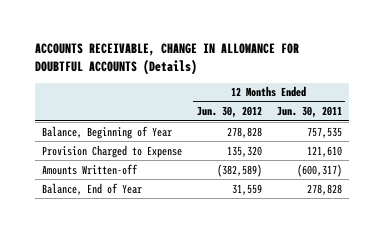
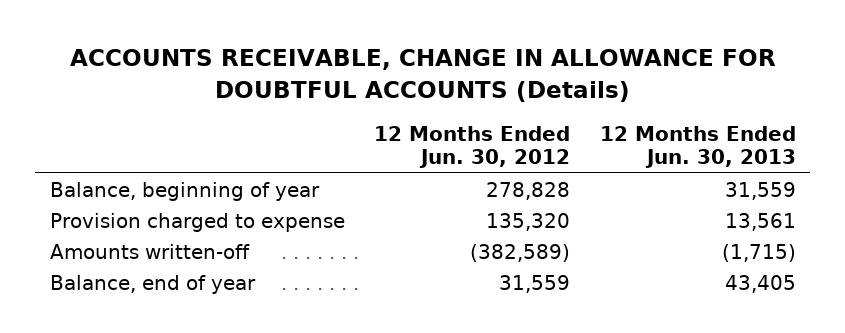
[276,106,342,119] Jun. 30, 2011 -> none
none -> [599,125,796,169] 12 Months Ended Jun. 30, 2013
[42,125,173,139] Balance, Beginning of Year -> [49,181,320,201] Balance, beginning of year
[42,144,183,158] Provision Charged to Expense -> [49,212,345,232] Provision charged to expense
[42,163,139,175] Amounts Written-off -> [49,243,250,259] Amounts written-off
[42,182,143,195] Balance, End of Year -> [49,274,256,294] Balance, end of year

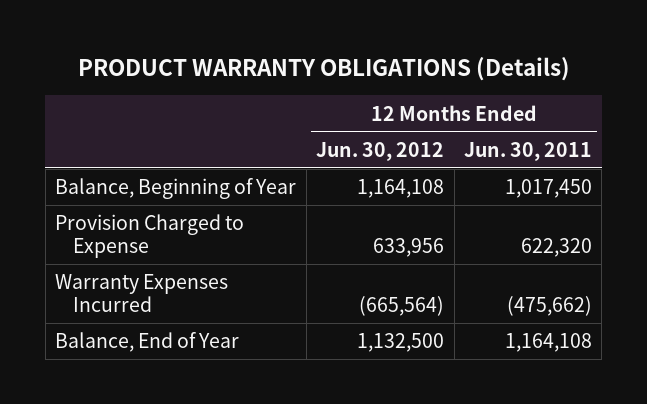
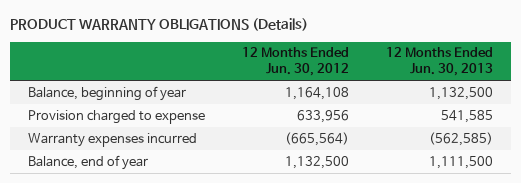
[463,141,592,161] Jun. 30, 2011 -> none
none -> [385,47,493,77] 12 Months Ended Jun. 30, 2013
[55,178,297,200] Balance, Beginning of Year -> [28,85,187,101] Balance, beginning of year
[55,214,245,258] Provision Charged to Expense -> [28,109,206,124] Provision charged to expense
[55,274,229,312] Warranty Expenses Incurred -> [28,132,198,147] Warranty expenses incurred
[55,332,240,353] Balance, End of Year -> [28,154,149,170] Balance, end of year

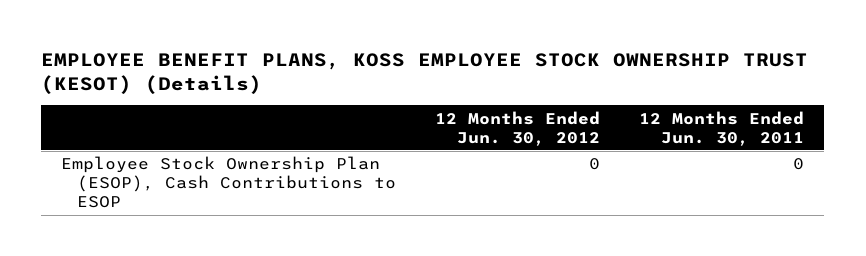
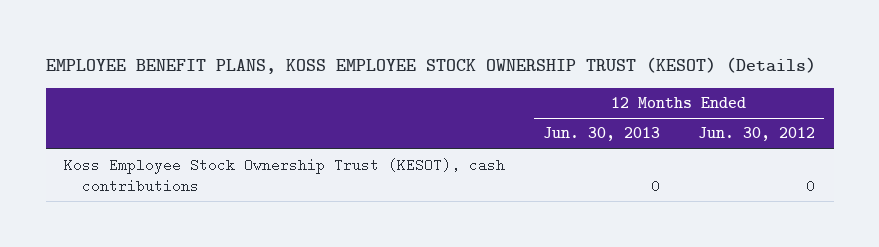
[639,110,805,146] 12 Months Ended Jun. 30, 2011 -> none
none -> [543,127,661,142] Jun. 30, 2013
[61,156,396,209] Employee Stock Ownership Plan (ESOP), Cash Contributions to ESOP -> [64,158,506,194] Koss Employee Stock Ownership Trust (KESOT), cash contributions

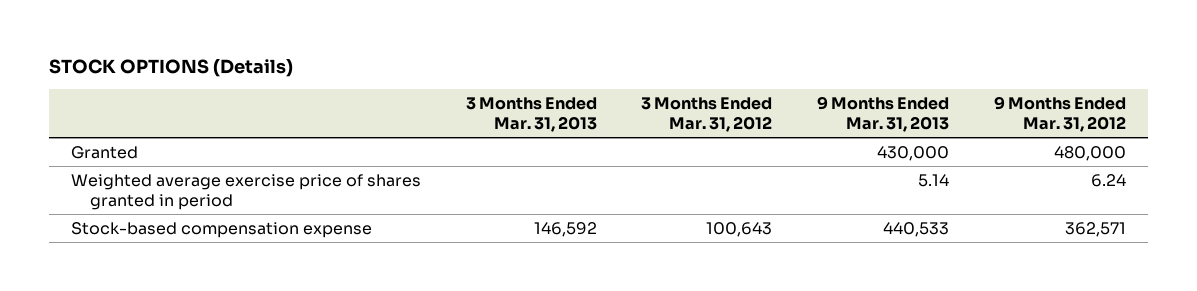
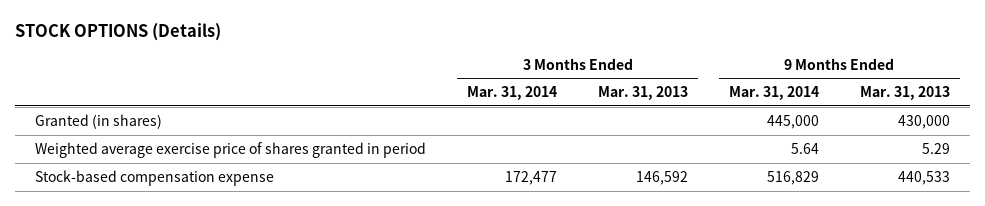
[641,96,773,132] 3 Months Ended Mar. 31, 2012 -> none
[993,95,1126,132] 9 Months Ended Mar. 31, 2012 -> none
none -> [467,86,558,101] Mar. 31, 2014
none -> [728,86,819,101] Mar. 31, 2014
[71,145,139,159] Granted -> [35,113,163,129] Granted (in shares)
[918,173,950,187] 5.14 -> [921,142,950,154] 5.29

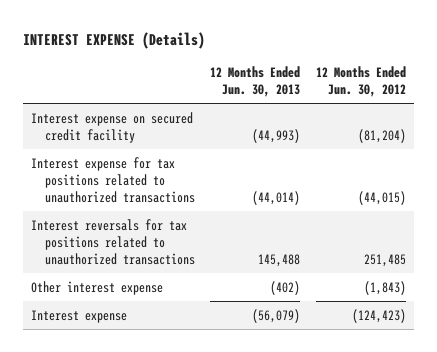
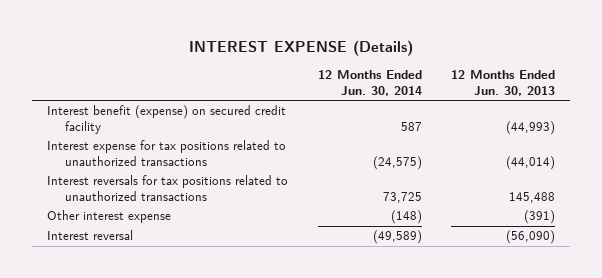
[315,65,406,97] 12 Months Ended Jun. 30, 2012 -> none
none -> [317,70,422,96] 12 Months Ended Jun. 30, 2014
[31,111,194,143] Interest expense on secured credit facility -> [46,105,286,134] Interest benefit (expense) on secured credit facility
[270,280,301,295] (402) -> [524,210,556,225] (391)
[31,309,128,323] Interest expense -> [46,230,133,241] Interest reversal
[252,308,301,323] (56,079) -> [506,230,556,245] (56,090)

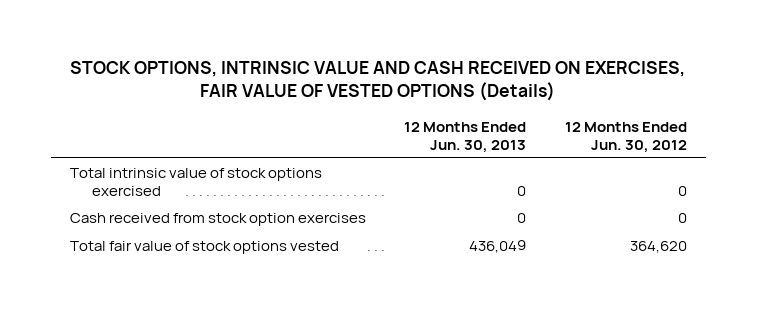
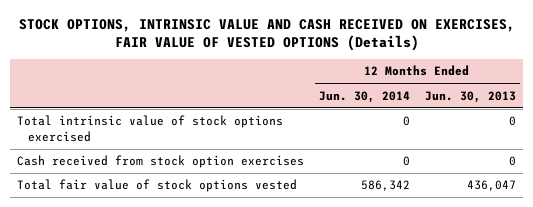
[564,121,687,153] 12 Months Ended Jun. 30, 2012 -> none
none -> [319,90,411,103] Jun. 30, 2014
[469,240,527,254] 436,049 -> [466,180,516,192] 436,047

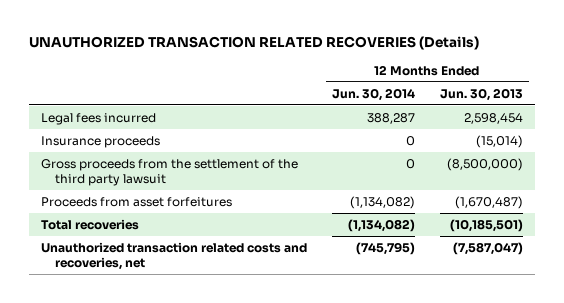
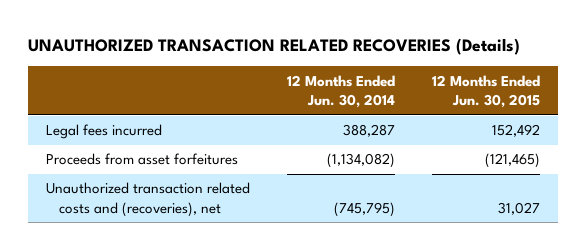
[439,87,523,101] Jun. 30, 2013 -> none
none -> [431,74,540,109] 12 Months Ended Jun. 30, 2015
[41,135,161,148] Insurance proceeds -> none
[41,158,299,186] Gross proceeds from the settlement of the third party lawsuit -> none
[41,218,140,230] Total recoveries -> none
[41,241,308,270] Unauthorized transaction related costs and recoveries, net -> [46,182,251,217] Unauthorized transaction related costs and (recoveries), net

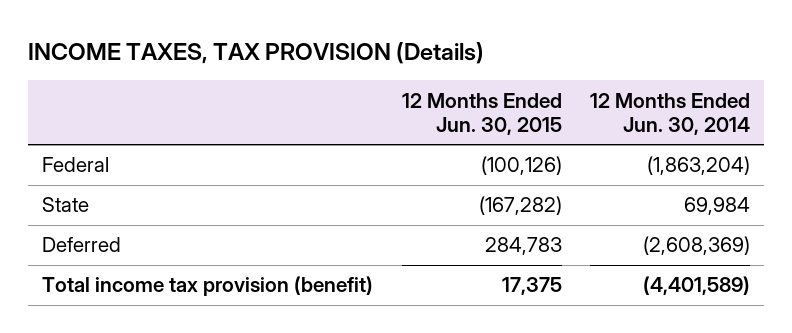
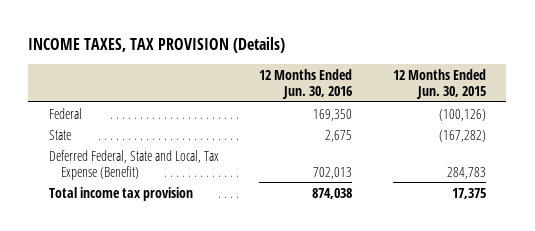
[589,92,750,135] 12 Months Ended Jun. 30, 2014 -> none
none -> [259,68,353,100] 12 Months Ended Jun. 30, 2016
[42,237,122,253] Deferred -> [48,149,219,180] Deferred Federal, State and Local, Tax Expense (Benefit)
[42,276,374,297] Total income tax provision (benefit) -> [48,186,193,201] Total income tax provision

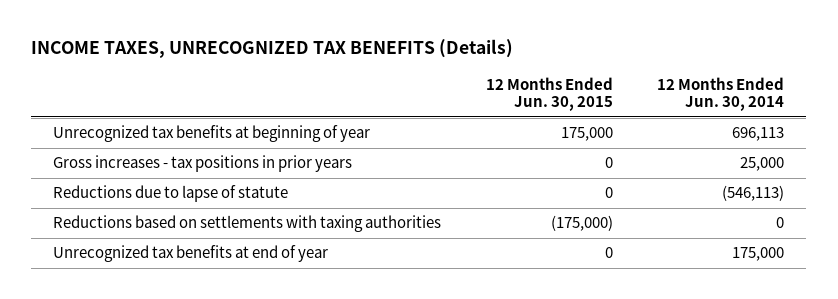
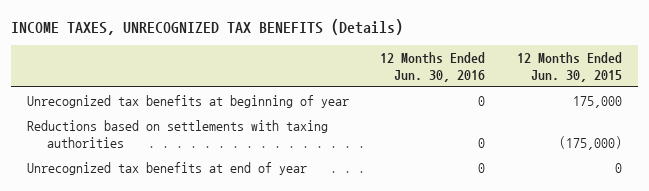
[657,76,785,112] 12 Months Ended Jun. 30, 2014 -> none
none -> [380,51,486,82] 12 Months Ended Jun. 30, 2016
[53,155,353,173] Gross increases - tax positions in prior years -> none
[53,185,289,203] Reductions due to lapse of statute -> none

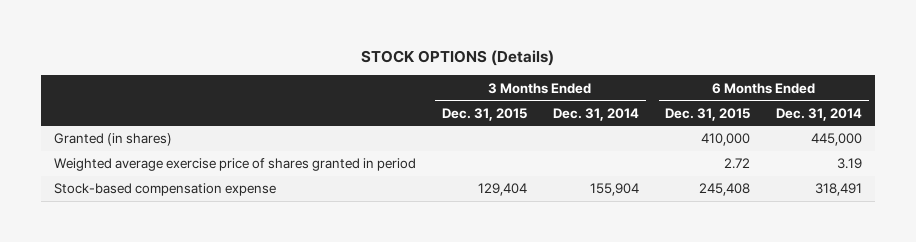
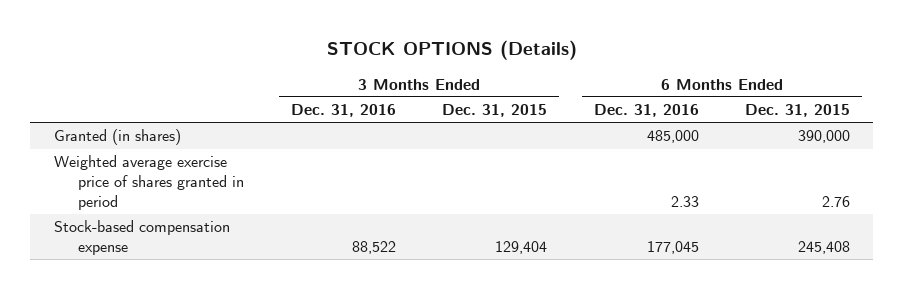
[553,107,640,121] Dec. 31, 2014 -> none
[776,107,863,121] Dec. 31, 2014 -> none
none -> [290,104,396,118] Dec. 31, 2016
none -> [593,104,699,118] Dec. 31, 2016
[701,133,751,147] 410,000 -> [798,130,851,144] 390,000
[724,158,751,170] 2.72 -> [822,195,851,207] 2.76

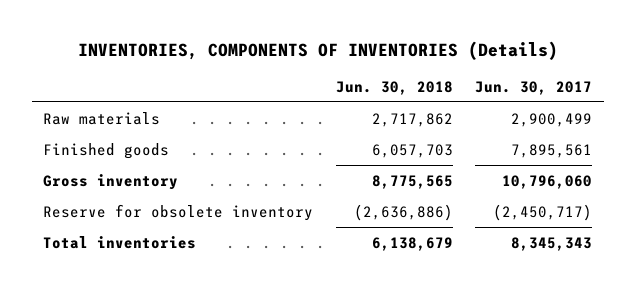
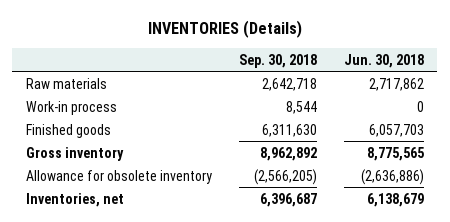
[77,40,558,60] INVENTORIES, COMPONENTS OF INVENTORIES (Details) -> [147,20,302,39] INVENTORIES (Details)
[475,80,593,95] Jun. 30, 2017 -> none
none -> [238,53,317,68] Sep. 30, 2018
none -> [25,100,117,115] Work-in process
[43,203,314,221] Reserve for obsolete inventory -> [25,169,212,184] Allowance for obsolete inventory
[43,235,197,249] Total inventories -> [25,192,124,207] Inventories, net

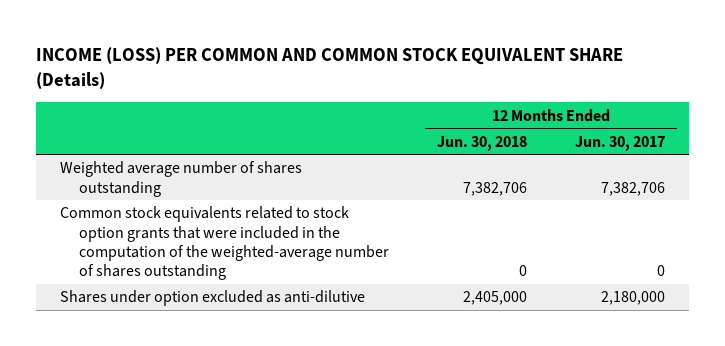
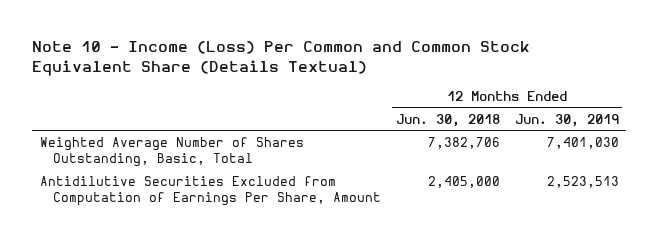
[36,47,624,90] INCOME (LOSS) PER COMMON AND COMMON STOCK EQUIVALENT SHARE (Details) -> [32,41,531,76] Note 10 - Income (Loss) Per Common and Common Stock Equivalent Share (Details Textual)
[574,135,665,151] Jun. 30, 2017 -> none
none -> [514,113,619,127] Jun. 30, 2019
[60,206,389,280] Common stock equivalents related to stock option grants that were included in the computation of the weighted-average number of shares outstanding -> none
[60,161,303,197] Weighted average number of shares outstanding -> [39,137,304,167] Weighted Average Number of Shares Outstanding, Basic, Total
[60,290,366,307] Shares under option excluded as anti-dilutive -> [39,176,381,206] Antidilutive Securities Excluded from Computation of Earnings Per Share, Amount

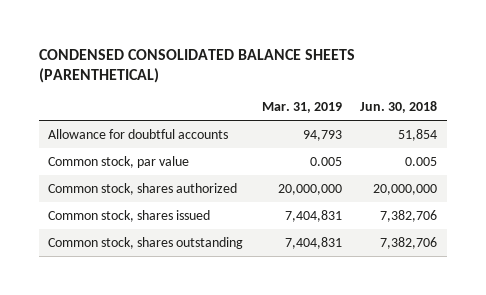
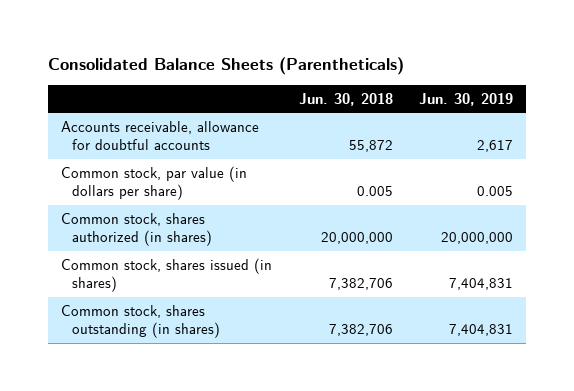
[38,48,355,84] CONDENSED CONSOLIDATED BALANCE SHEETS (PARENTHETICAL) -> [48,57,405,76] Consolidated Balance Sheets (Parentheticals)
[261,102,342,114] Mar. 31, 2019 -> none
none -> [419,92,514,106] Jun. 30, 2019
[48,128,229,139] Allowance for doubtful accounts -> [61,120,260,151] Accounts receivable, allowance for doubtful accounts
[398,128,438,141] 51,854 -> [348,140,393,153] 55,872
[48,155,190,168] Common stock, par value -> [61,165,248,201] Common stock, par value (in dollars per share)
[48,182,238,195] Common stock, shares authorized -> [61,212,212,247] Common stock, shares authorized (in shares)
[48,209,211,222] Common stock, shares issued -> [61,257,273,293] Common stock, shares issued (in shares)
[48,236,244,249] Common stock, shares outstanding -> [61,304,220,339] Common stock, shares outstanding (in shares)

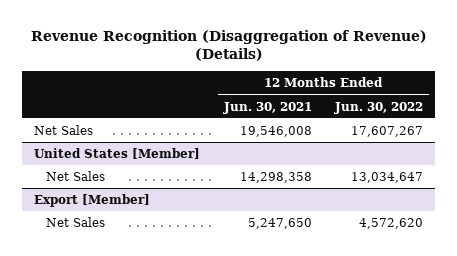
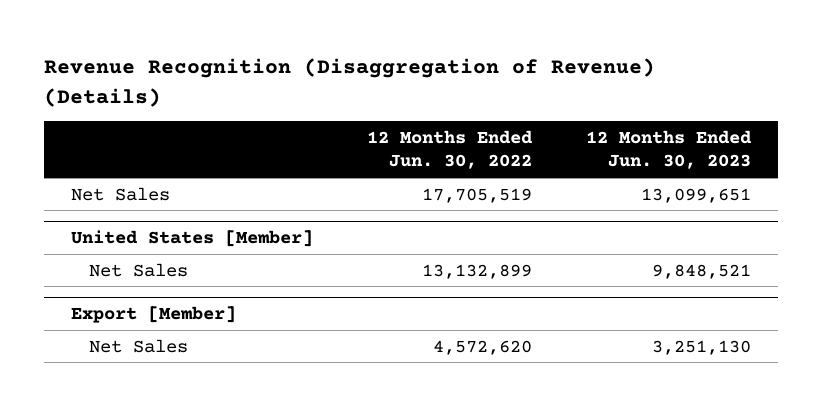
[222,101,312,114] Jun. 30, 2021 -> none
none -> [586,129,753,170] 12 Months Ended Jun. 30, 2023
[351,126,424,138] 17,607,267 -> [422,187,533,203] 17,705,519
[351,172,424,184] 13,034,647 -> [422,263,533,279] 13,132,899

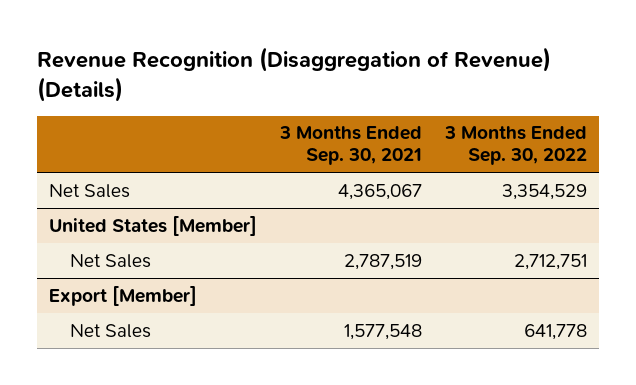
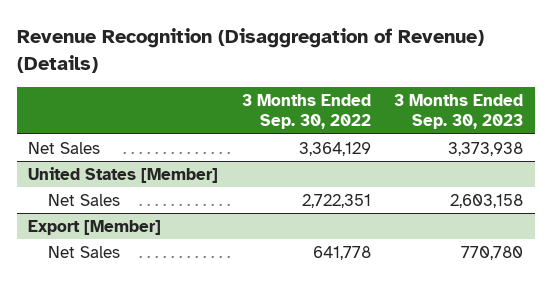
[279,126,423,166] 3 Months Ended Sep. 30, 2021 -> none
none -> [394,94,524,130] 3 Months Ended Sep. 30, 2023
[502,183,588,200] 3,354,529 -> [298,142,371,157] 3,364,129
[514,253,588,270] 2,712,751 -> [301,194,371,209] 2,722,351

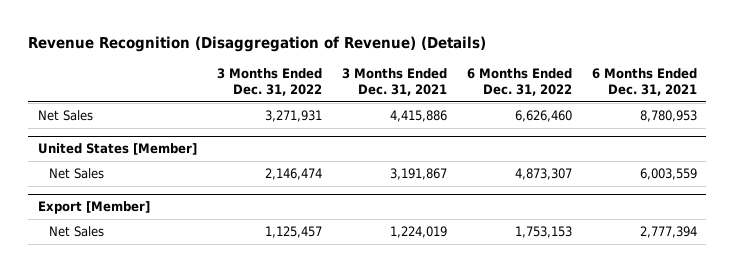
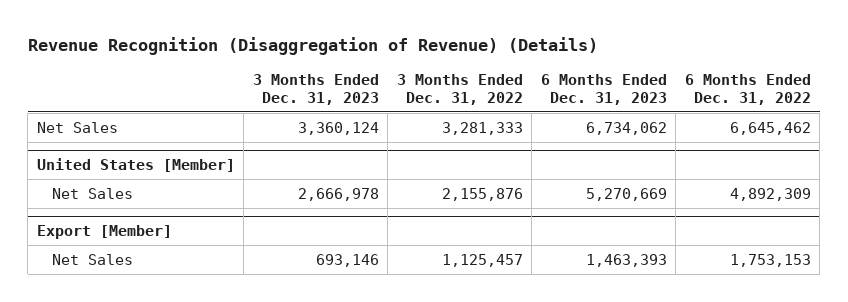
[341,67,447,96] 3 Months Ended Dec. 31, 2021 -> none
[591,67,697,96] 6 Months Ended Dec. 31, 2021 -> none
none -> [252,74,379,105] 3 Months Ended Dec. 31, 2023
none -> [540,74,667,105] 6 Months Ended Dec. 31, 2023
[264,110,322,123] 3,271,931 -> [441,121,523,135] 3,281,333
[514,110,572,123] 6,626,460 -> [729,121,811,135] 6,645,462
[264,168,322,181] 2,146,474 -> [441,187,523,201] 2,155,876
[514,168,572,181] 4,873,307 -> [729,187,811,201] 4,892,309

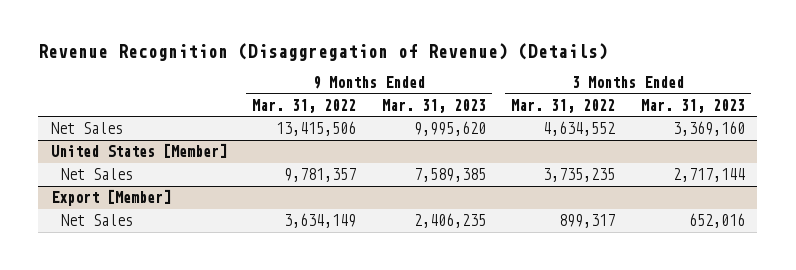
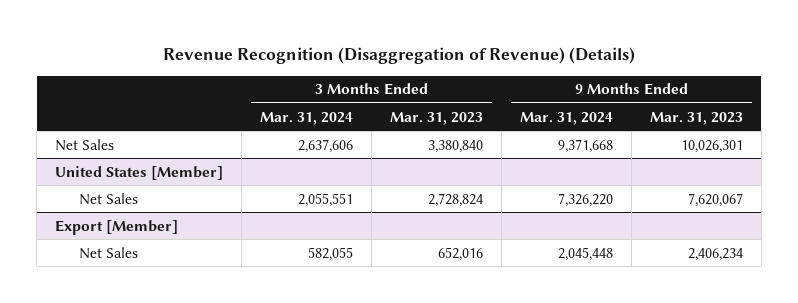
[252,98,357,113] Mar. 31, 2022 -> none
[511,98,616,113] Mar. 31, 2022 -> none
none -> [260,111,354,125] Mar. 31, 2024
none -> [520,111,614,125] Mar. 31, 2024
[413,121,486,137] 9,995,620 -> [681,139,744,153] 10,026,301
[672,121,745,137] 3,369,160 -> [428,139,484,153] 3,380,840
[413,168,486,183] 7,589,385 -> [688,192,744,207] 7,620,067
[672,168,745,183] 2,717,144 -> [428,192,484,207] 2,728,824
[413,213,486,229] 2,406,235 -> [688,247,744,261] 2,406,234

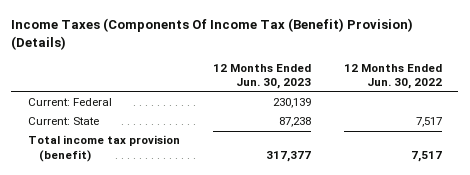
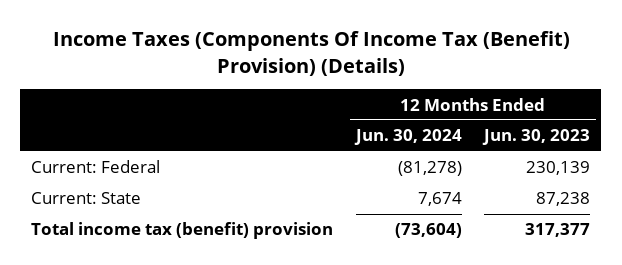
[343,63,442,90] 12 Months Ended Jun. 30, 2022 -> none
none -> [353,129,462,146] Jun. 30, 2024
[27,135,180,162] Total income tax provision (benefit) -> [31,222,334,240] Total income tax (benefit) provision

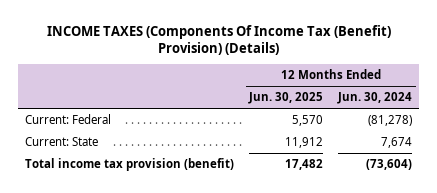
[52,31,570,76] Income Taxes (Components Of Income Tax (Benefit) Provision) (Details) -> [46,24,391,56] INCOME TAXES (Components Of Income Tax (Benefit) Provision) (Details)
[482,129,591,146] Jun. 30, 2023 -> none
none -> [248,92,324,105] Jun. 30, 2025
[31,222,334,240] Total income tax (benefit) provision -> [25,158,235,172] Total income tax provision (benefit)

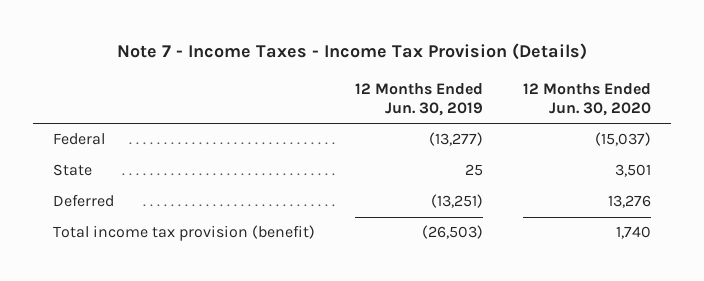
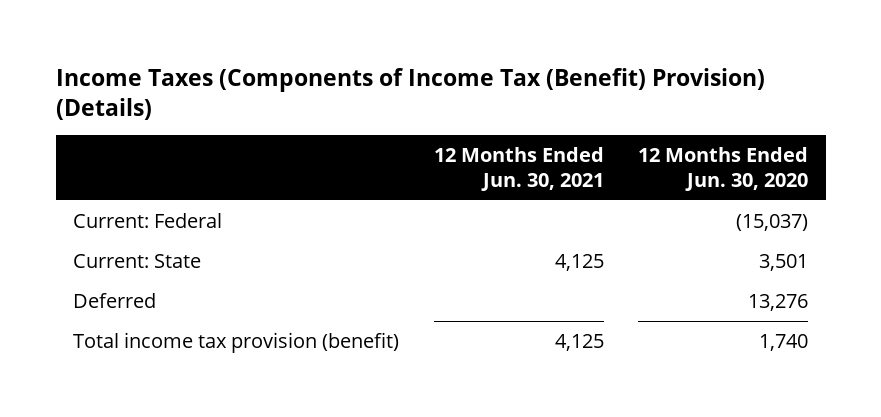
[117,43,588,61] Note 7 - Income Taxes - Income Tax Provision (Details) -> [55,67,765,121] Income Taxes (Components of Income Tax (Benefit) Provision) (Details)
[355,82,484,116] 12 Months Ended Jun. 30, 2019 -> none
none -> [433,147,604,191] 12 Months Ended Jun. 30, 2021
[52,133,105,146] Federal -> [72,212,222,228] Current: Federal
[52,164,92,177] State -> [72,253,201,268] Current: State

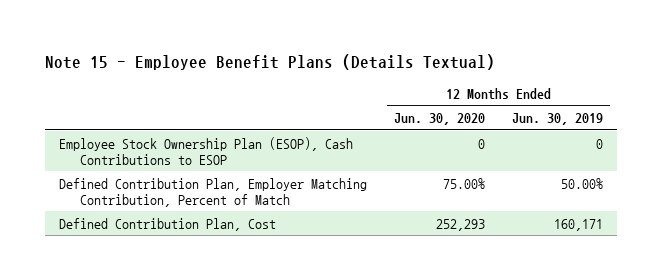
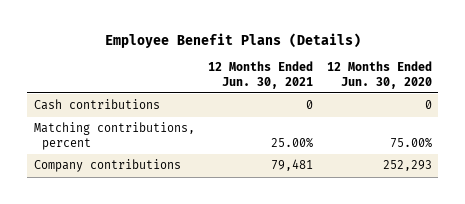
[45,54,496,71] Note 15 - Employee Benefit Plans (Details Textual) -> [104,32,361,48] Employee Benefit Plans (Details)
[512,113,604,126] Jun. 30, 2019 -> none
none -> [208,61,314,89] 12 Months Ended Jun. 30, 2021
[58,136,353,165] Employee Stock Ownership Plan (ESOP), Cash Contributions to ESOP -> [33,99,160,111] Cash contributions
[58,177,367,207] Defined Contribution Plan, Employer Matching Contribution, Percent of Match -> [33,122,195,150] Matching contributions, percent
[58,217,276,231] Defined Contribution Plan, Cost -> [33,159,181,173] Company contributions

